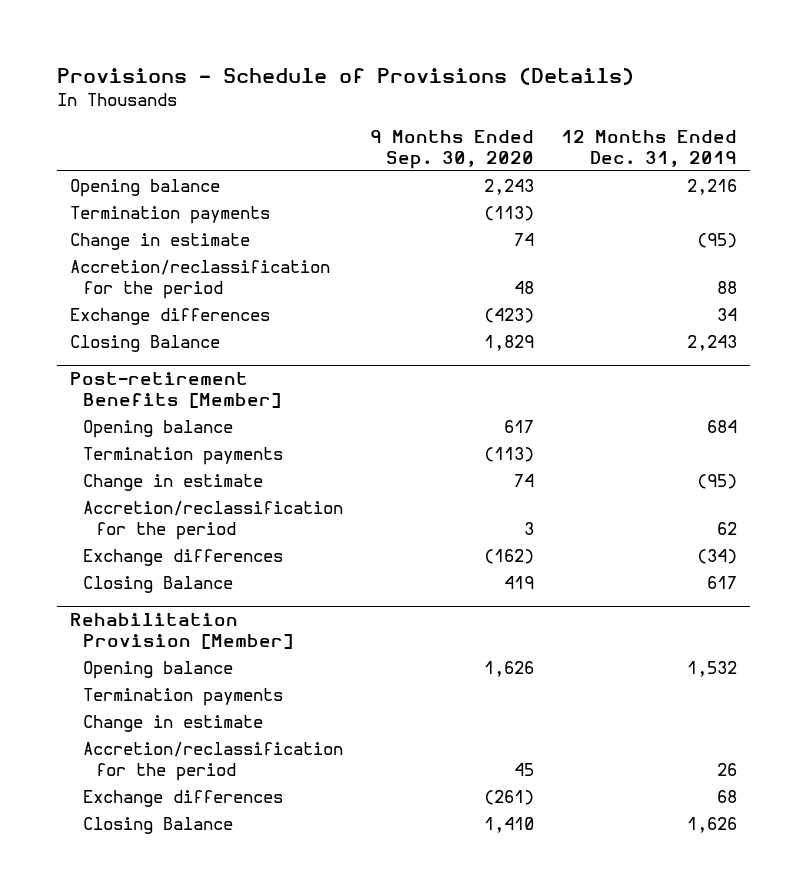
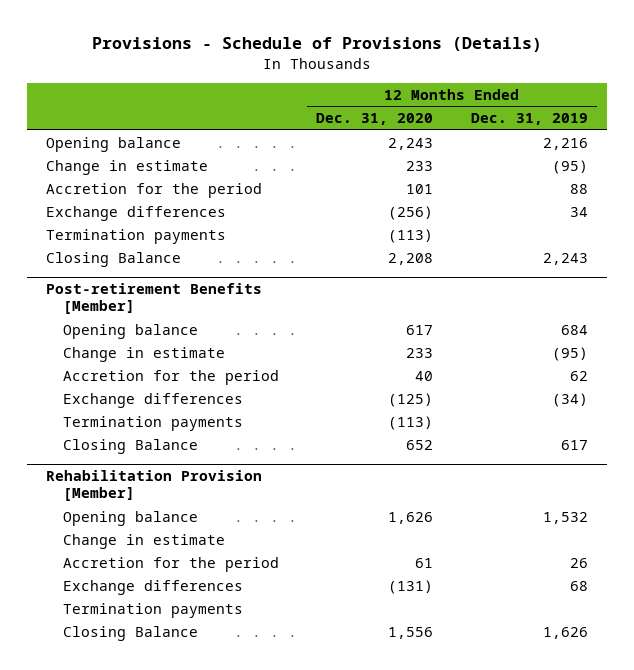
[370,130,535,169] 9 Months Ended Sep. 30, 2020 -> none
none -> [316,113,434,126] Dec. 31, 2020
[70,260,331,299] Accretion/reclassification for the period -> [45,182,262,198] Accretion for the period
[70,206,271,225] Termination payments -> [45,228,226,244] Termination payments
[83,501,344,540] Accretion/reclassification for the period -> [62,369,279,385] Accretion for the period
[83,447,284,466] Termination payments -> [62,415,243,431] Termination payments
[83,742,344,781] Accretion/reclassification for the period -> [62,556,279,572] Accretion for the period
[83,688,284,707] Termination payments -> [62,602,243,618] Termination payments

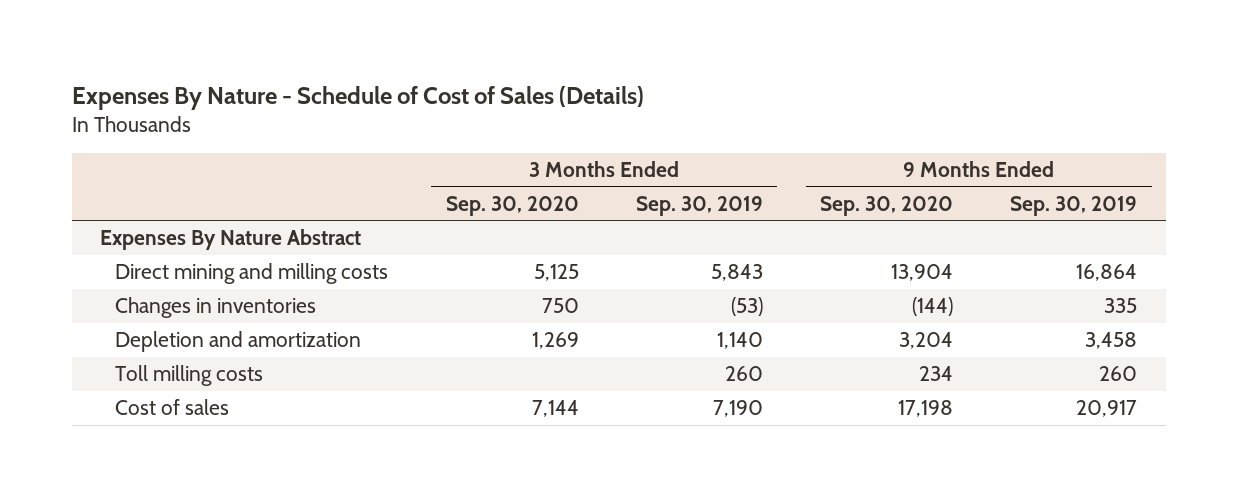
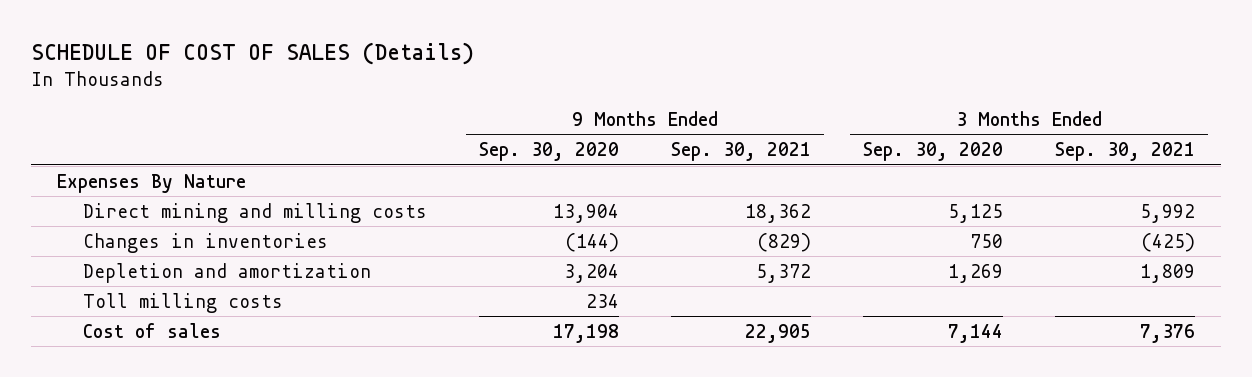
[71,85,644,110] Expenses By Nature - Schedule of Cost of Sales (Details) -> [30,42,474,66] SCHEDULE OF COST OF SALES (Details)
[635,195,763,216] Sep. 30, 2019 -> none
[1010,195,1138,216] Sep. 30, 2019 -> none
none -> [670,142,811,162] Sep. 30, 2021
none -> [1054,142,1195,162] Sep. 30, 2021
[100,229,362,251] Expenses By Nature Abstract -> [57,173,247,193] Expenses By Nature

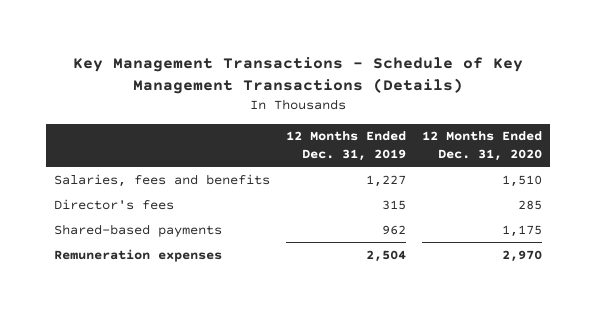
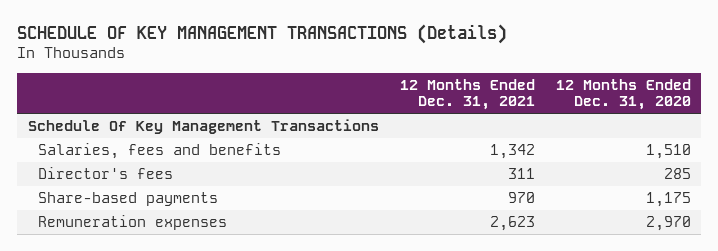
[72,57,523,95] Key Management Transactions - Schedule of Key Management Transactions (Details) -> [17,24,508,45] SCHEDULE OF KEY MANAGEMENT TRANSACTIONS (Details)
[285,131,406,161] 12 Months Ended Dec. 31, 2019 -> none
none -> [399,78,535,111] 12 Months Ended Dec. 31, 2021
none -> [27,118,379,134] Schedule Of Key Management Transactions
[54,223,223,237] Shared-based payments -> [37,191,218,206] Share-based payments

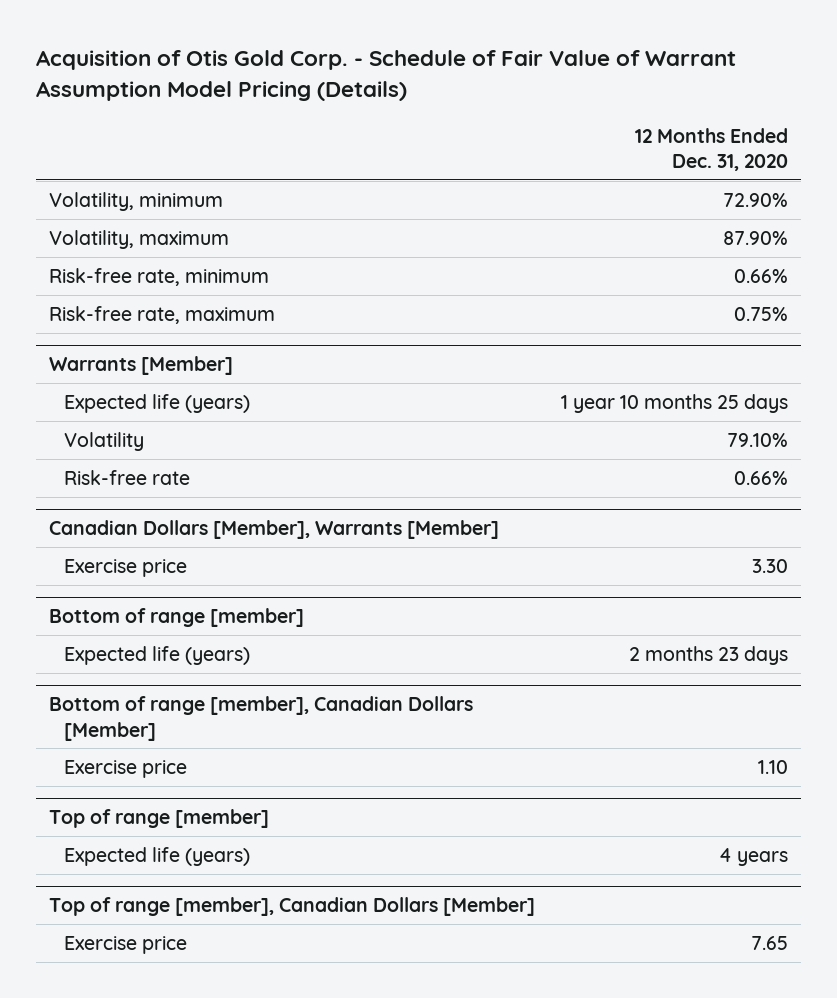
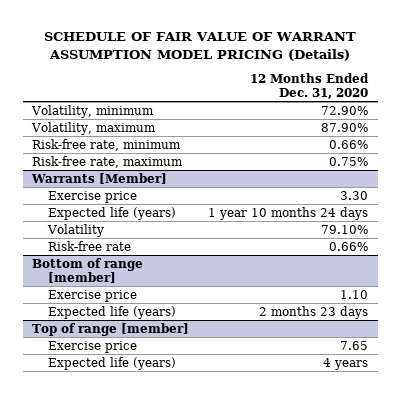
[35,50,736,102] Acquisition of Otis Gold Corp. - Schedule of Fair Value of Warrant Assumption Model Pricing (Details) -> [44,31,357,61] SCHEDULE OF FAIR VALUE OF WARRANT ASSUMPTION MODEL PRICING (Details)
none -> [47,190,137,203] Exercise price
[560,393,788,413] 1 year 10 months 25 days -> [208,206,369,220] 1 year 10 months 24 days
[48,520,499,540] Canadian Dollars [Member], Warrants [Member] -> none
[64,558,188,577] Exercise price -> none
[48,696,473,741] Bottom of range [member], Canadian Dollars [Member] -> none
[64,645,251,665] Expected life (years) -> [47,305,176,319] Expected life (years)
[48,897,535,917] Top of range [member], Canadian Dollars [Member] -> none
[64,846,251,866] Expected life (years) -> [47,356,176,370] Expected life (years)

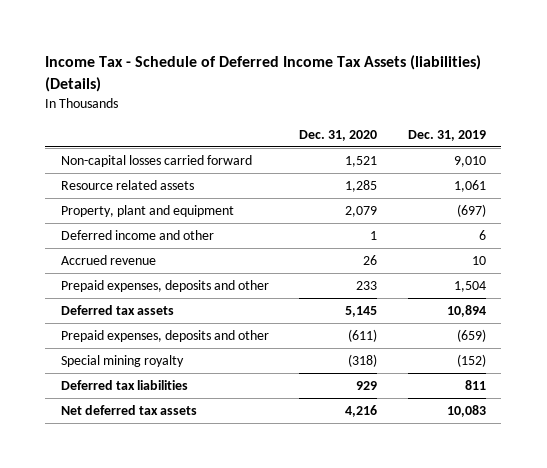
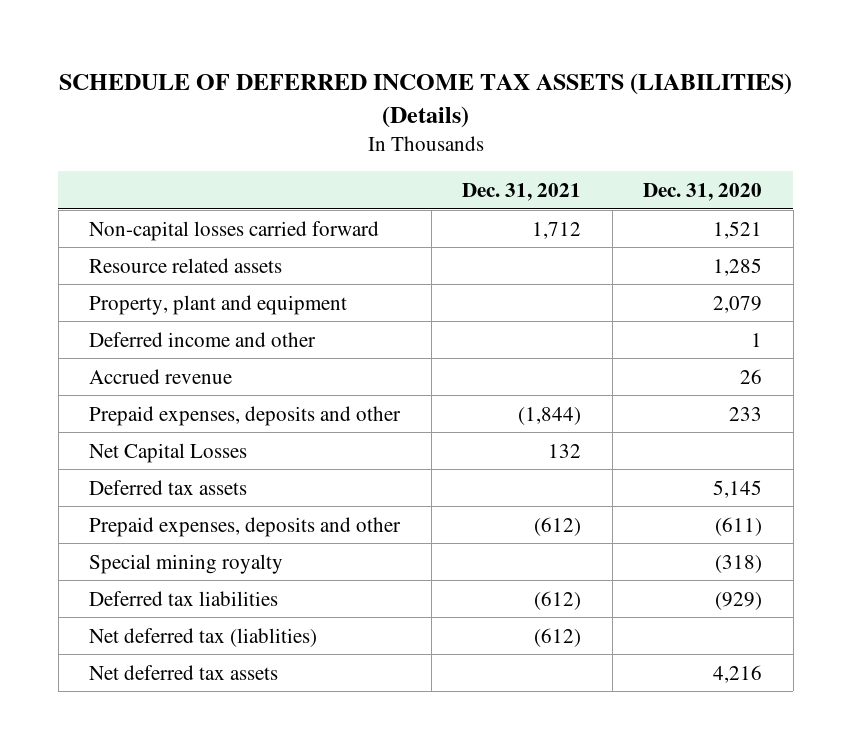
[45,55,482,93] Income Tax - Schedule of Deferred Income Tax Assets (liabilities) (Details) -> [58,73,792,128] SCHEDULE OF DEFERRED INCOME TAX ASSETS (LIABILITIES) (Details)
[407,130,486,142] Dec. 31, 2019 -> none
none -> [462,183,582,202] Dec. 31, 2021
none -> [89,442,248,463] Net Capital Losses
[356,380,378,390] 929 -> [715,591,763,610] (929)
none -> [89,627,318,647] Net deferred tax (liablities)

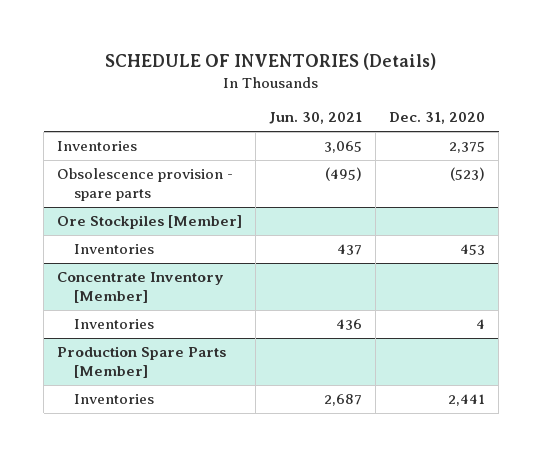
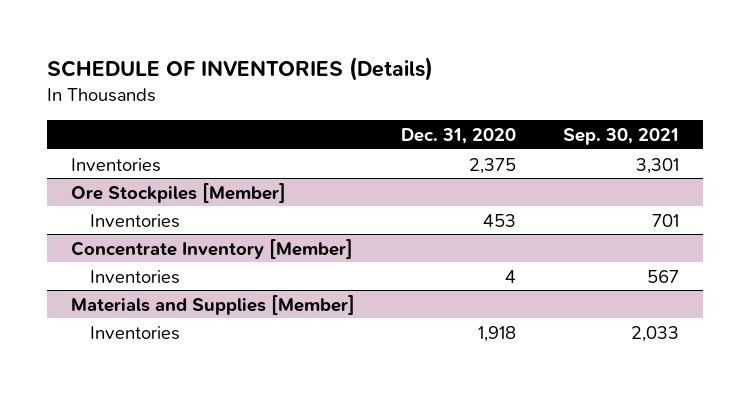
[269,112,363,125] Jun. 30, 2021 -> none
none -> [563,127,680,145] Sep. 30, 2021
[57,168,234,201] Obsolescence provision - spare parts -> none
[57,346,227,378] Production Spare Parts [Member] -> none
none -> [70,294,355,315] Materials and Supplies [Member]
[448,394,486,407] 2,441 -> [478,325,517,342] 1,918

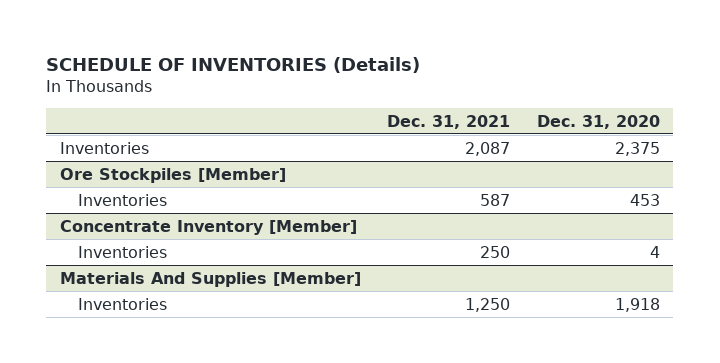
[563,127,680,145] Sep. 30, 2021 -> none
none -> [387,114,511,129] Dec. 31, 2021
[70,294,355,315] Materials and Supplies [Member] -> [59,271,361,287] Materials And Supplies [Member]

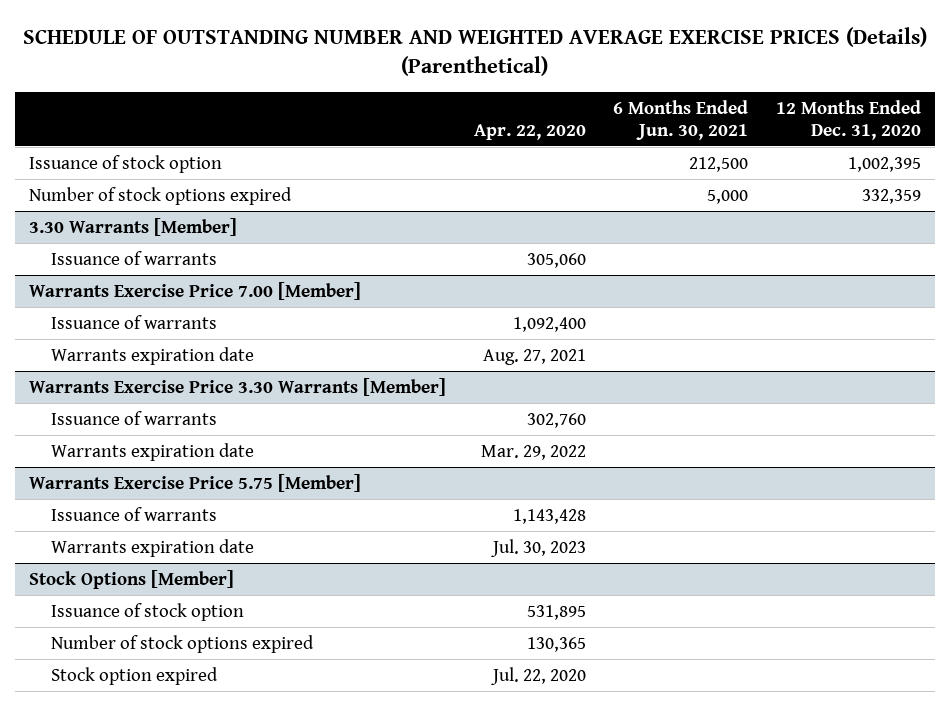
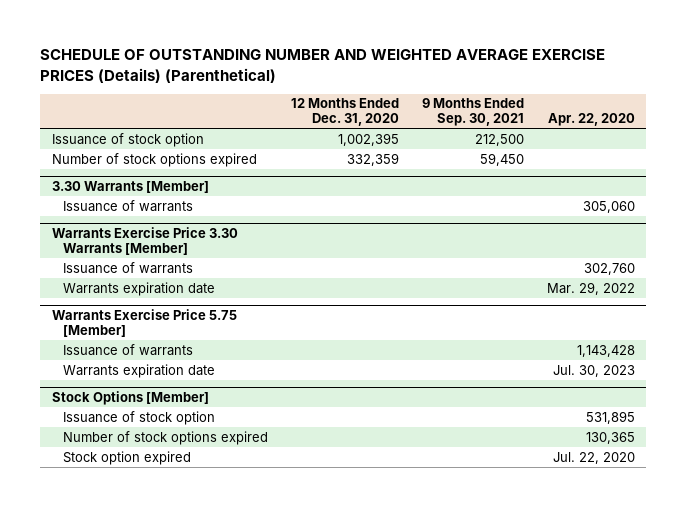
[613,99,749,140] 6 Months Ended Jun. 30, 2021 -> none
none -> [421,98,524,127] 9 Months Ended Sep. 30, 2021
[28,281,361,300] Warrants Exercise Price 7.00 [Member] -> none
[50,314,217,329] Issuance of warrants -> none
[50,346,254,365] Warrants expiration date -> none

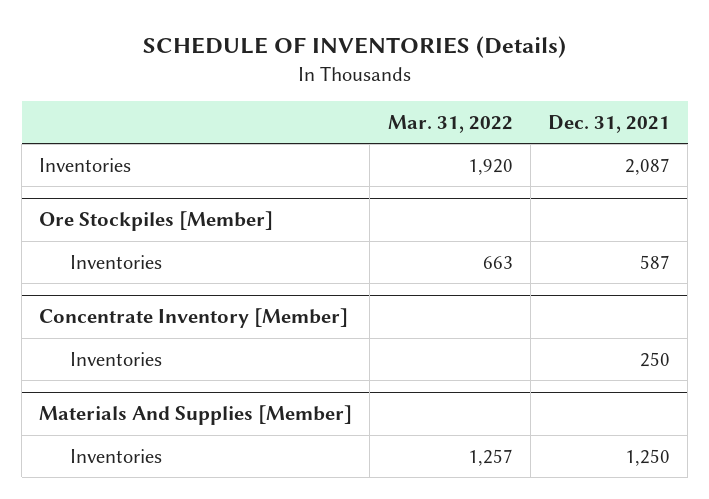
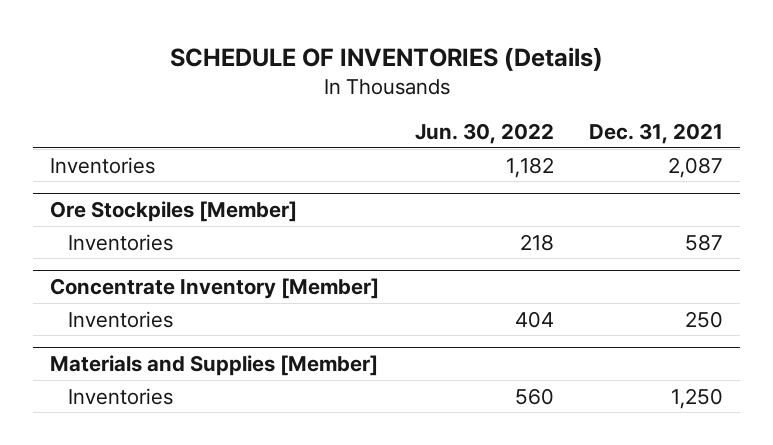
[387,115,513,134] Mar. 31, 2022 -> none
none -> [414,123,554,145] Jun. 30, 2022
[39,405,353,426] Materials And Supplies [Member] -> [50,355,379,377] Materials and Supplies [Member]

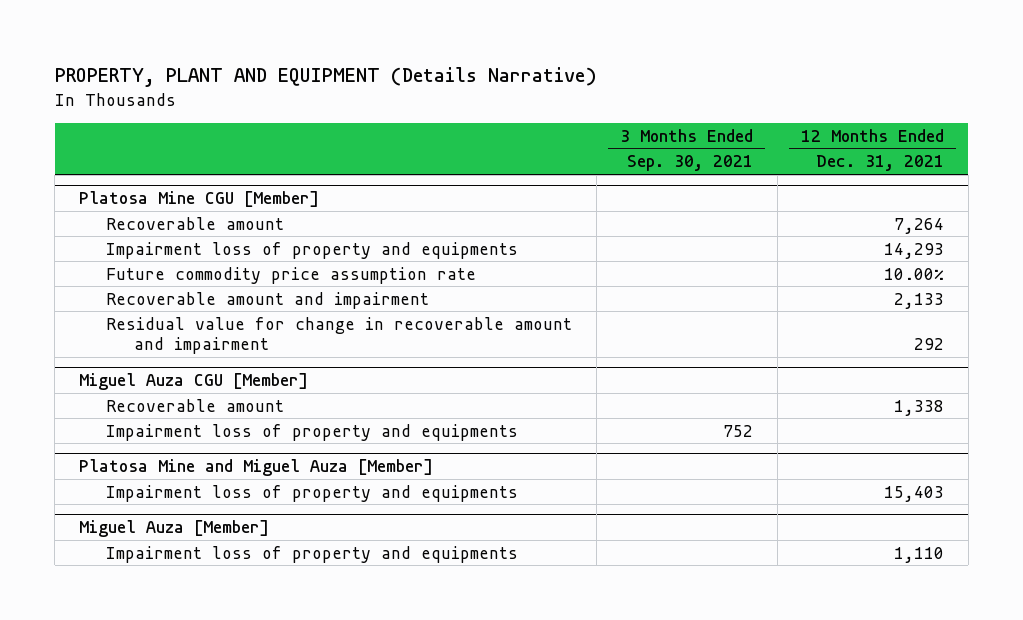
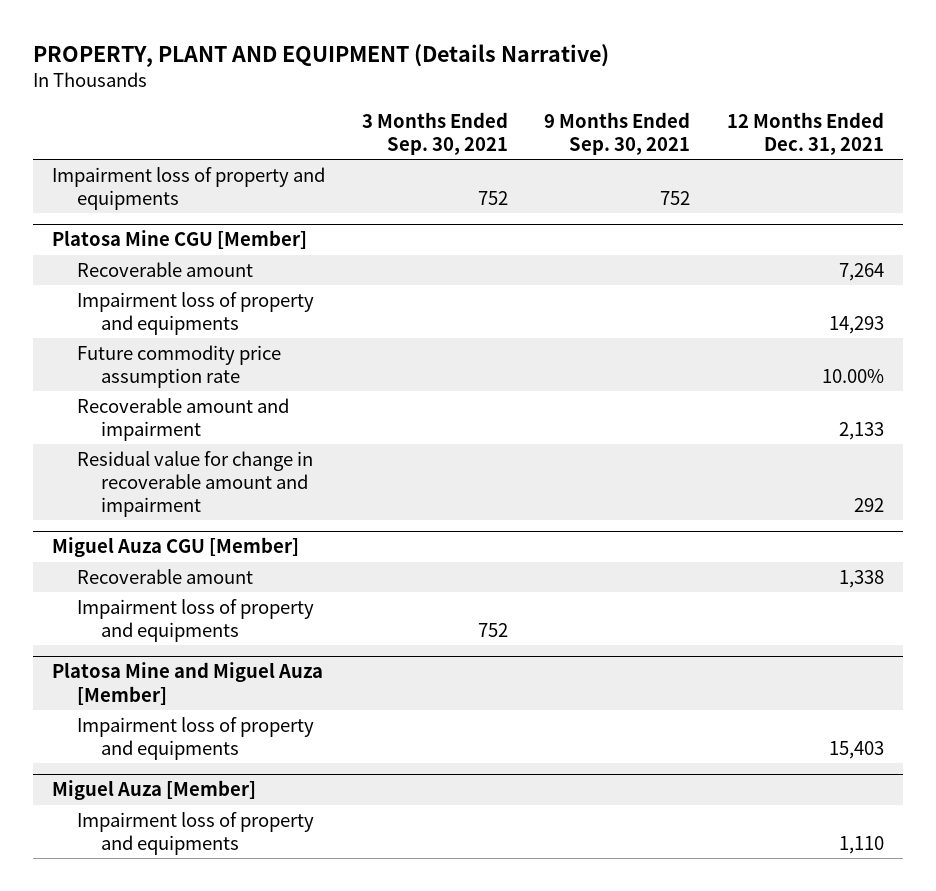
none -> [544,112,691,156] 9 Months Ended Sep. 30, 2021
none -> [51,166,325,211] Impairment loss of property and equipments

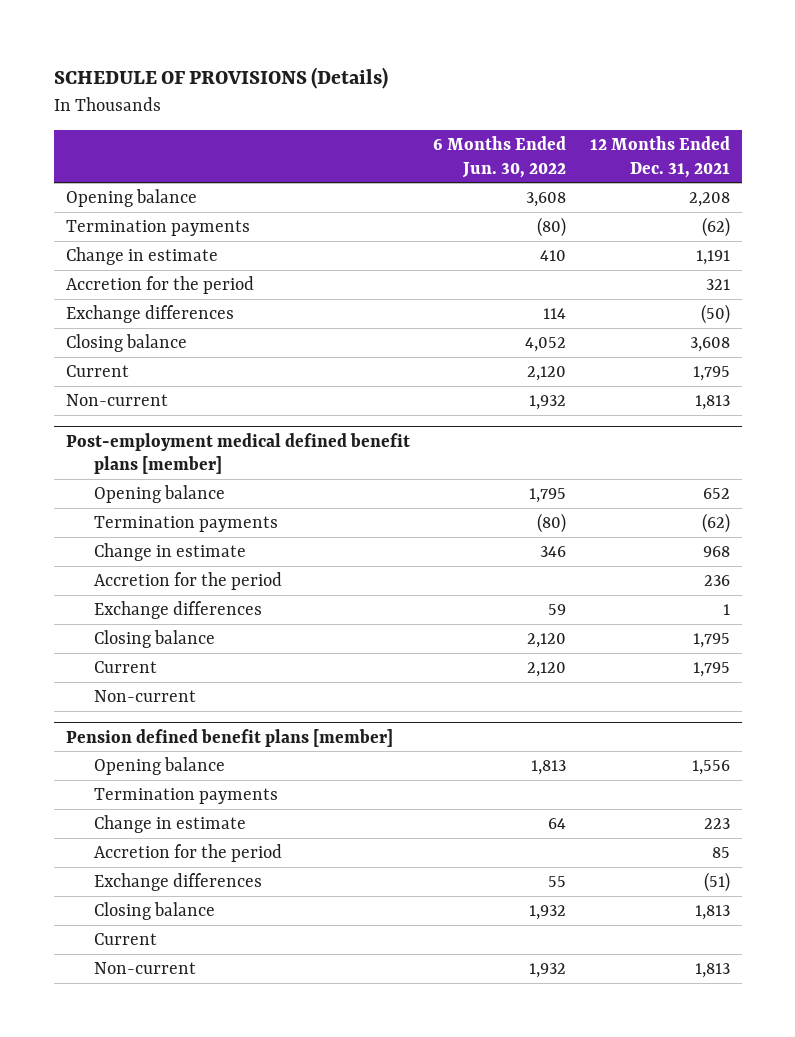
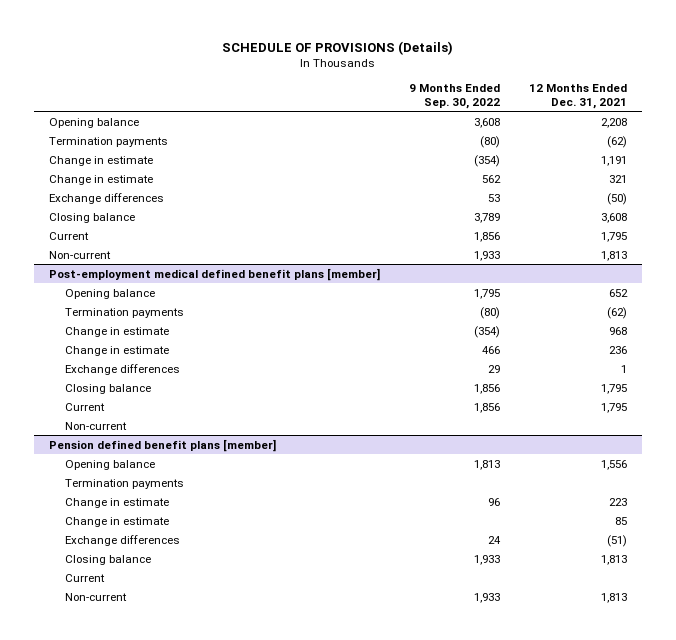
[433,135,567,178] 6 Months Ended Jun. 30, 2022 -> none
none -> [409,83,501,109] 9 Months Ended Sep. 30, 2022
[65,275,254,294] Accretion for the period -> [48,174,153,185] Change in estimate
[93,571,282,590] Accretion for the period -> [65,345,170,356] Change in estimate
[93,843,282,862] Accretion for the period -> [65,516,170,527] Change in estimate

